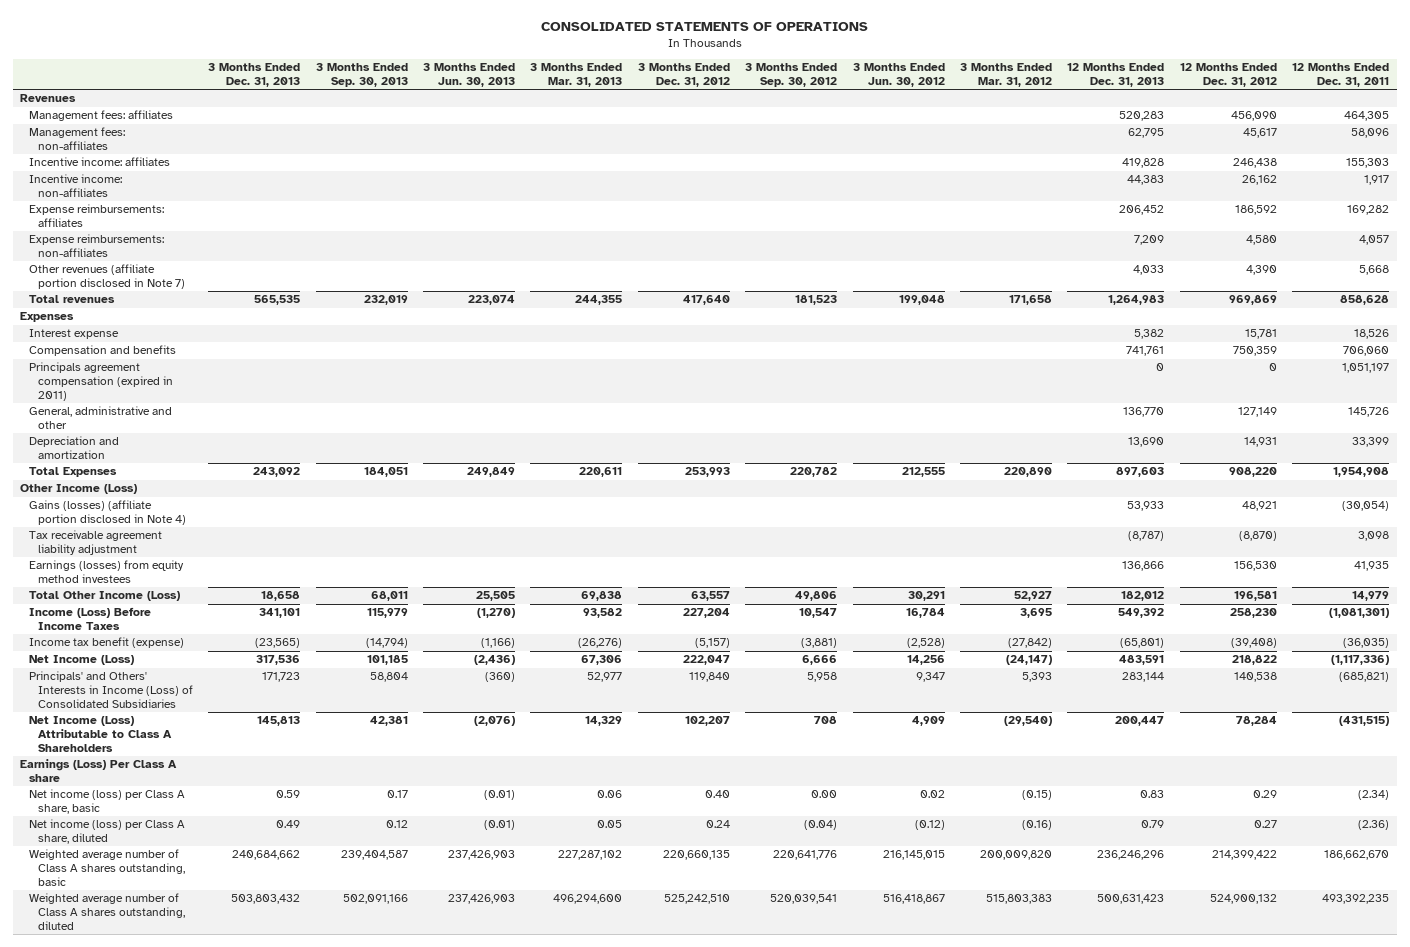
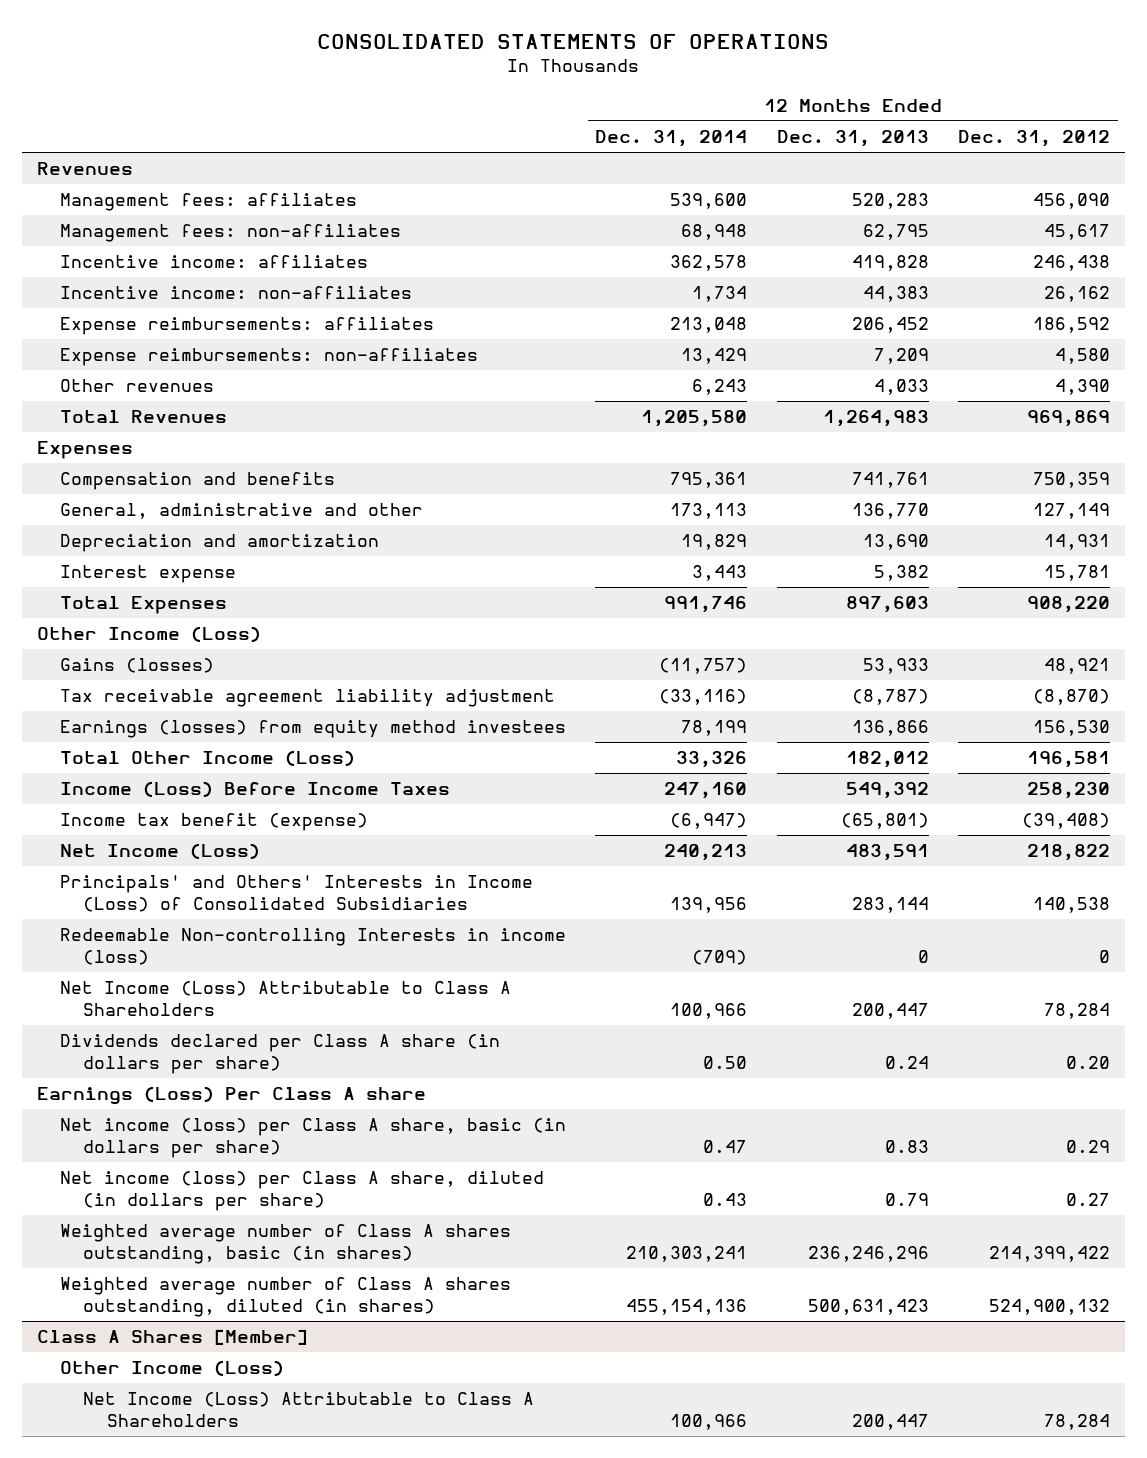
[208,63,301,87] 3 Months Ended Dec. 31, 2013 -> none
[315,63,408,87] 3 Months Ended Sep. 30, 2013 -> none
[423,63,516,87] 3 Months Ended Jun. 30, 2013 -> none
[530,63,623,87] 3 Months Ended Mar. 31, 2013 -> none
[637,63,730,87] 3 Months Ended Dec. 31, 2012 -> none
[745,63,838,87] 3 Months Ended Sep. 30, 2012 -> none
[852,63,945,87] 3 Months Ended Jun. 30, 2012 -> none
[960,63,1053,87] 3 Months Ended Mar. 31, 2012 -> none
[1292,63,1390,87] 12 Months Ended Dec. 31, 2011 -> none
none -> [595,130,748,148] Dec. 31, 2014
[29,264,185,289] Other revenues (affiliate portion disclosed in Note 7) -> [59,379,214,393] Other revenues
[29,295,116,304] Total revenues -> [59,410,227,424] Total Revenues
[29,362,173,401] Principals agreement compensation (expired in 2011) -> none
[29,329,120,340] Interest expense -> [59,565,236,584] Interest expense
[29,500,186,525] Gains (losses) (affiliate portion disclosed in Note 4) -> [59,658,214,674] Gains (losses)
none -> [59,928,566,966] Redeemable Non-controlling Interests in income (loss)
none -> [59,1034,500,1075] Dividends declared per Class A share (in dollars per share)
[29,789,186,814] Net income (loss) per Class A share, basic -> [59,1118,566,1159] Net income (loss) per Class A share, basic (in dollars per share)
[29,819,186,844] Net income (loss) per Class A share, diluted -> [59,1171,544,1212] Net income (loss) per Class A share, diluted (in dollars per share)
[29,849,185,886] Weighted average number of Class A shares outstanding, basic -> [59,1224,511,1265] Weighted average number of Class A shares outstanding, basic (in shares)
[29,893,185,930] Weighted average number of Class A shares outstanding, diluted -> [59,1277,511,1318] Weighted average number of Class A shares outstanding, diluted (in shares)
none -> [36,1329,308,1346] Class A Shares [Member]
none -> [59,1360,284,1377] Other Income (Loss)
none -> [83,1392,535,1428] Net Income (Loss) Attributable to Class A Shareholders

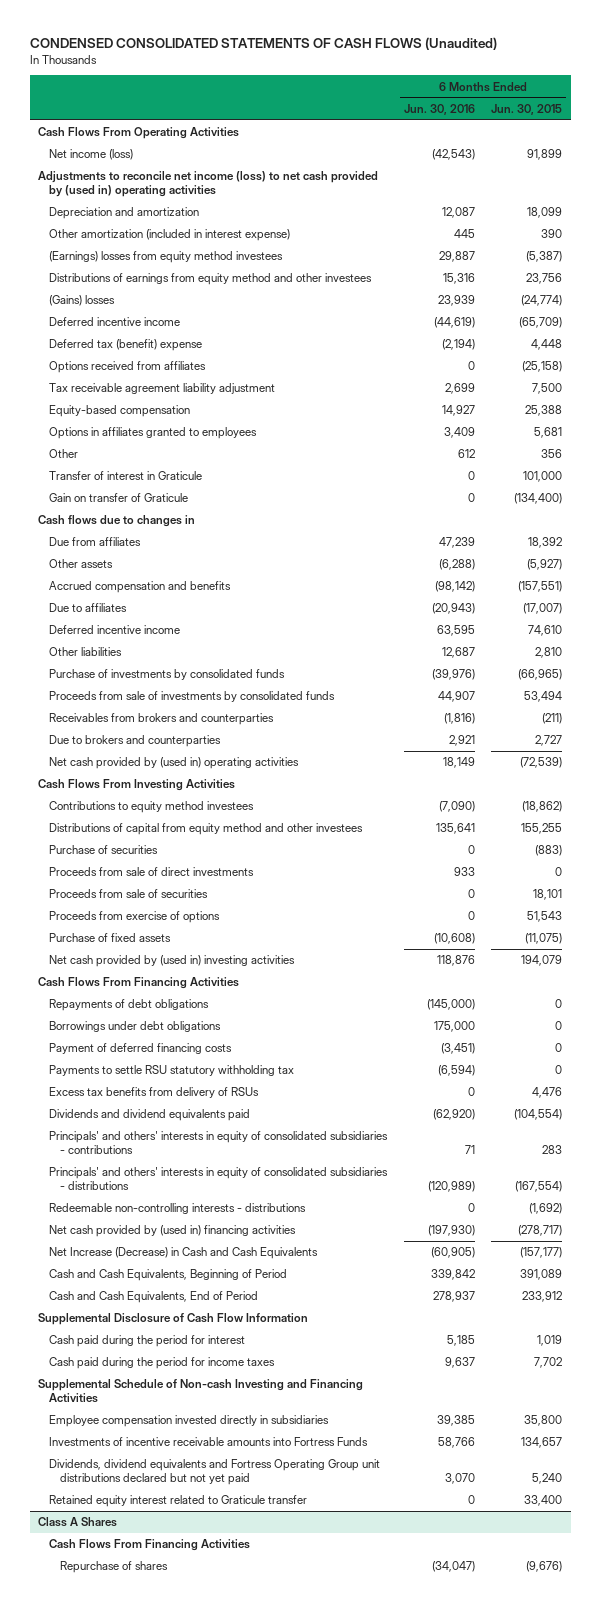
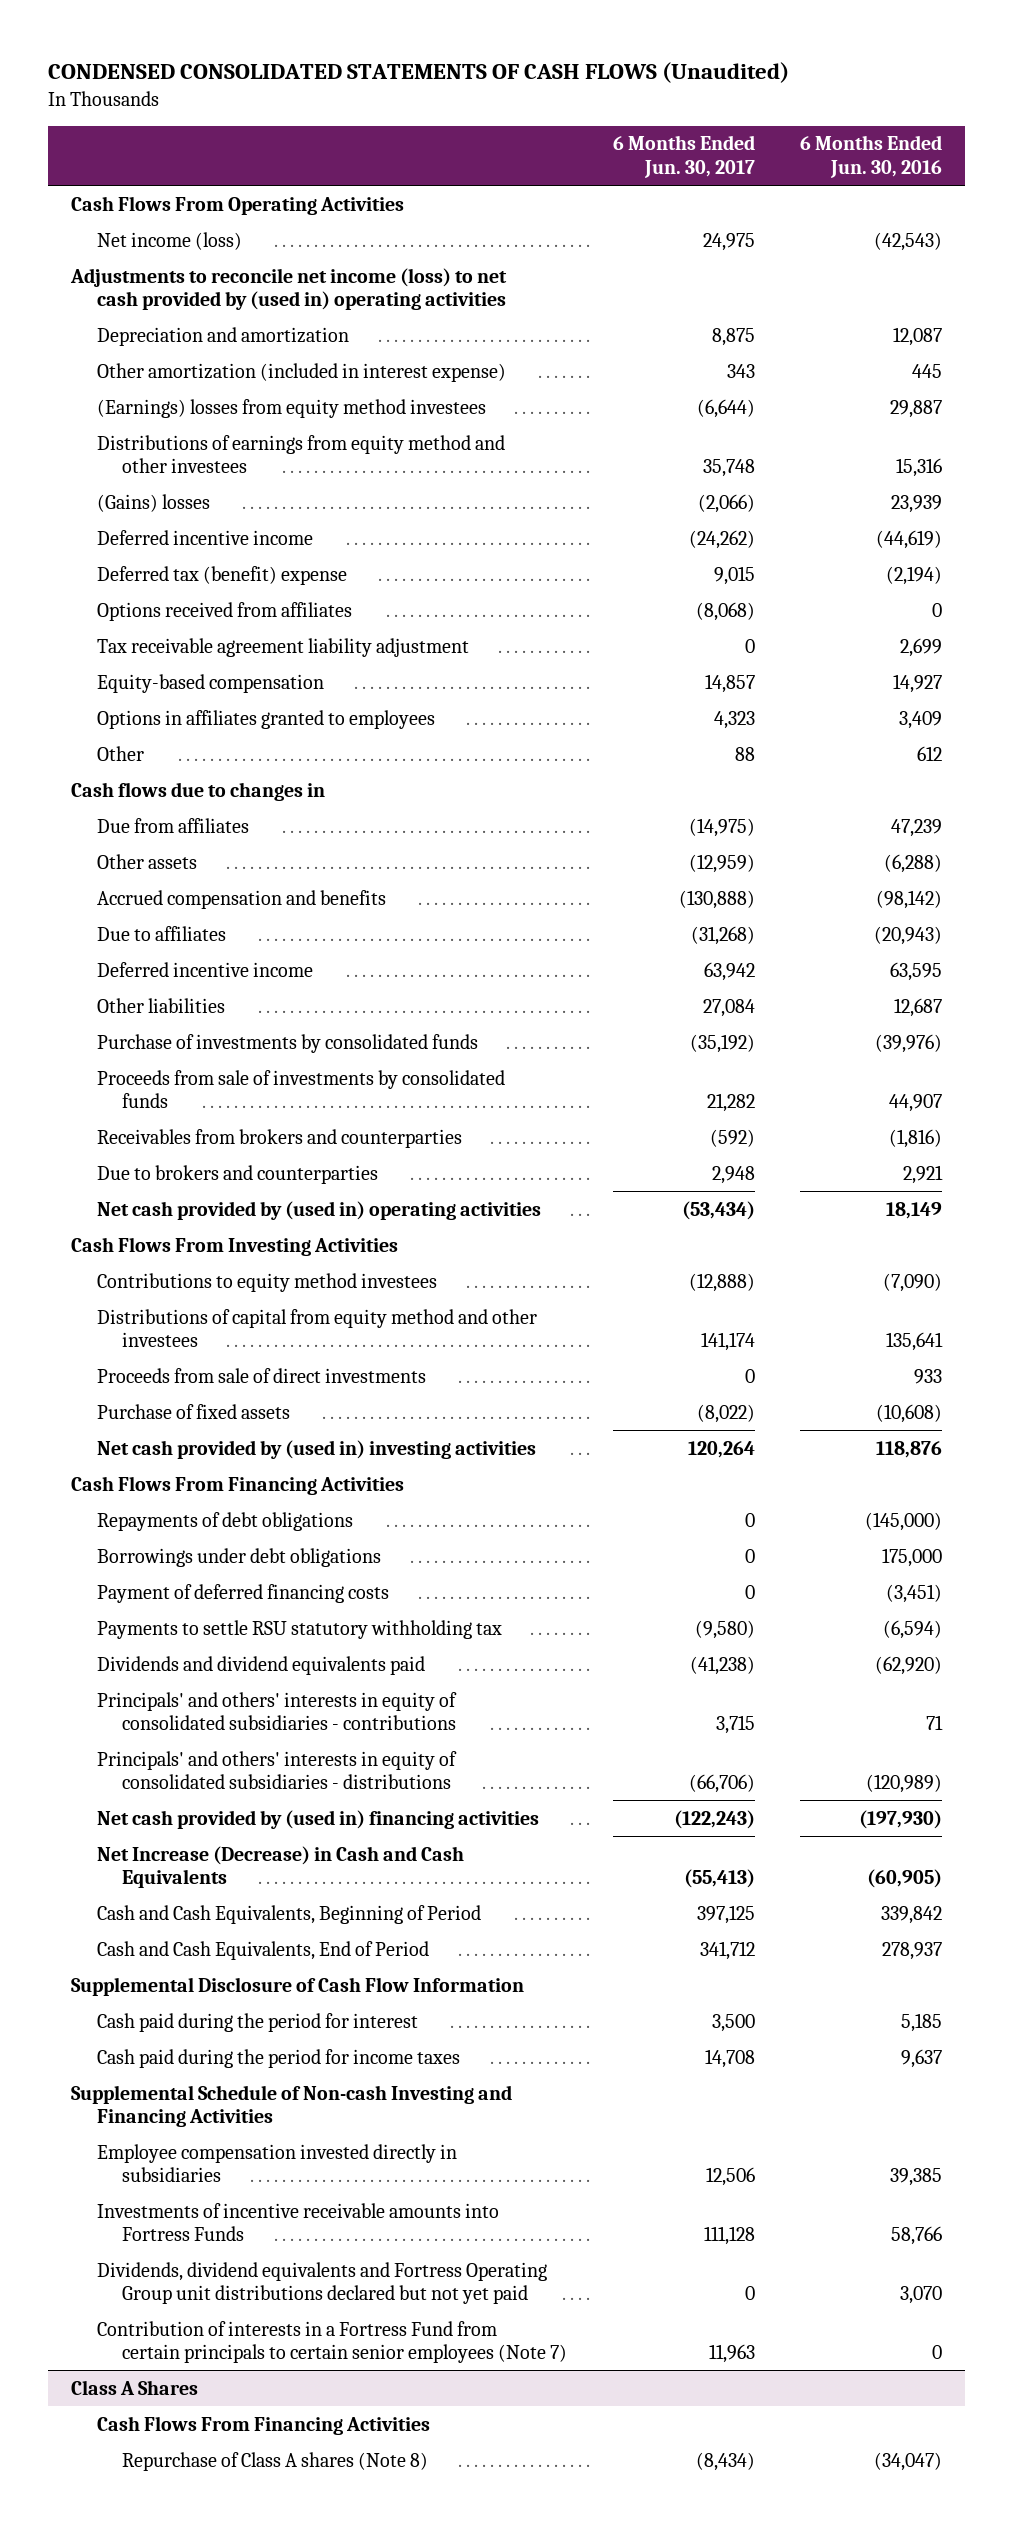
[491,103,563,115] Jun. 30, 2015 -> none
none -> [612,135,755,178] 6 Months Ended Jun. 30, 2017
[49,471,203,481] Transfer of interest in Graticule -> none
[49,493,189,503] Gain on transfer of Graticule -> none
[49,845,159,855] Purchase of securities -> none
[49,889,209,899] Proceeds from sale of securities -> none
[49,911,221,924] Proceeds from exercise of options -> none
[49,1087,260,1099] Excess tax benefits from delivery of RSUs -> none
[49,1203,307,1215] Redeemable non-controlling interests - distributions -> none
[49,1495,308,1508] Retained equity interest related to Graticule transfer -> none
none -> [96,2320,568,2364] Contribution of interests in a Fortress Fund from certain principals to certain senior employees (Note 7)
[59,1561,168,1574] Repurchase of shares -> [122,2451,429,2471] Repurchase of Class A shares (Note 8)

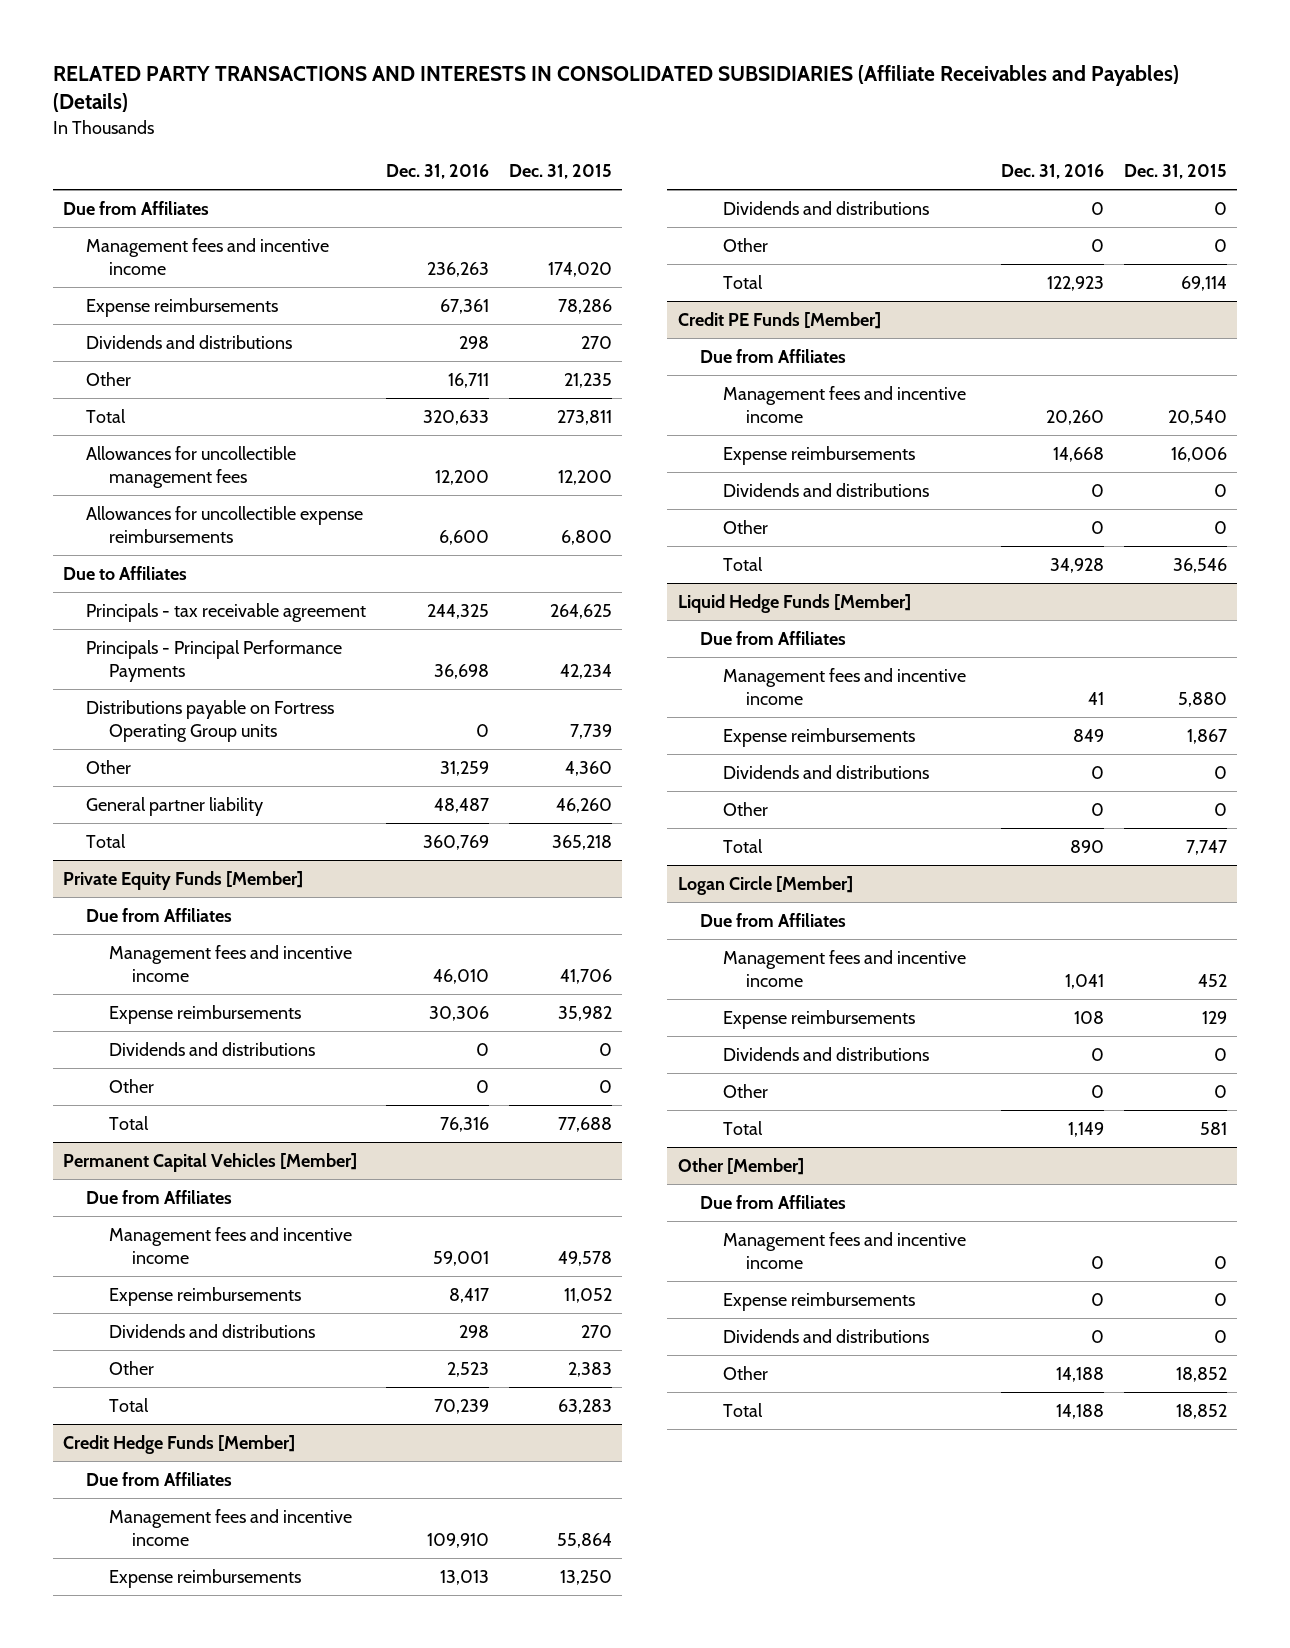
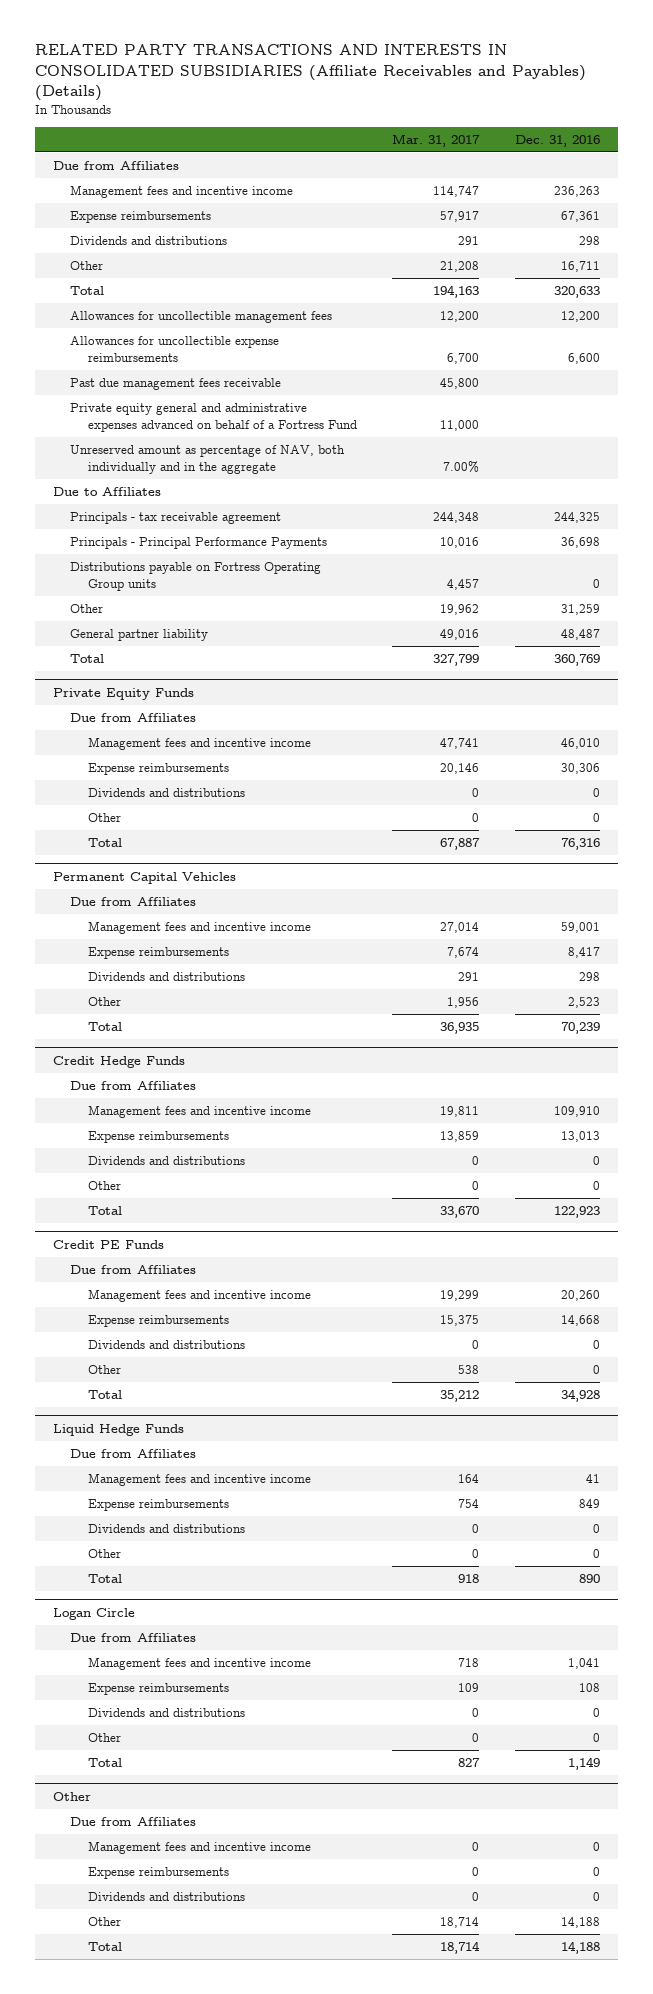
[509,163,613,179] Dec. 31, 2015 -> none
none -> [392,133,481,147] Mar. 31, 2017
none -> [70,378,282,391] Past due management fees receivable
none -> [70,403,358,433] Private equity general and administrative expenses advanced on behalf of a Fortress Fund
none -> [70,445,346,475] Unreserved amount as percentage of NAV, both individually and in the aggregate
[62,870,303,890] Private Equity Funds [Member] -> [52,687,194,700] Private Equity Funds
[62,1152,357,1172] Permanent Capital Vehicles [Member] -> [52,871,236,884] Permanent Capital Vehicles
[62,1434,295,1454] Credit Hedge Funds [Member] -> [52,1055,185,1068] Credit Hedge Funds
[677,311,881,329] Credit PE Funds [Member] -> [52,1239,164,1249] Credit PE Funds
[677,593,911,613] Liquid Hedge Funds [Member] -> [52,1423,184,1436] Liquid Hedge Funds
[677,875,853,895] Logan Circle [Member] -> [52,1607,135,1620] Logan Circle
[677,1157,804,1175] Other [Member] -> [52,1791,91,1801] Other

